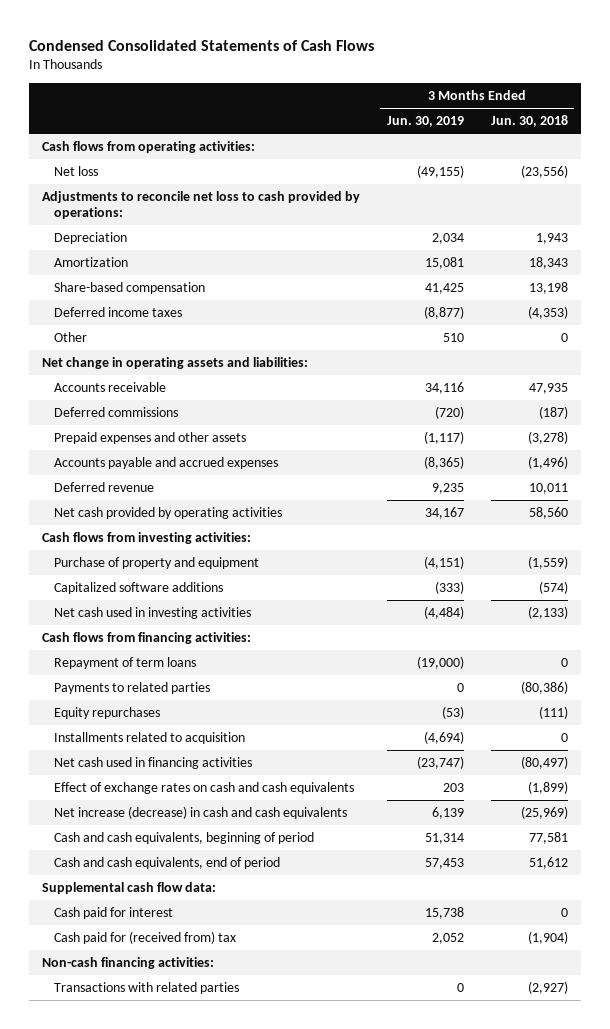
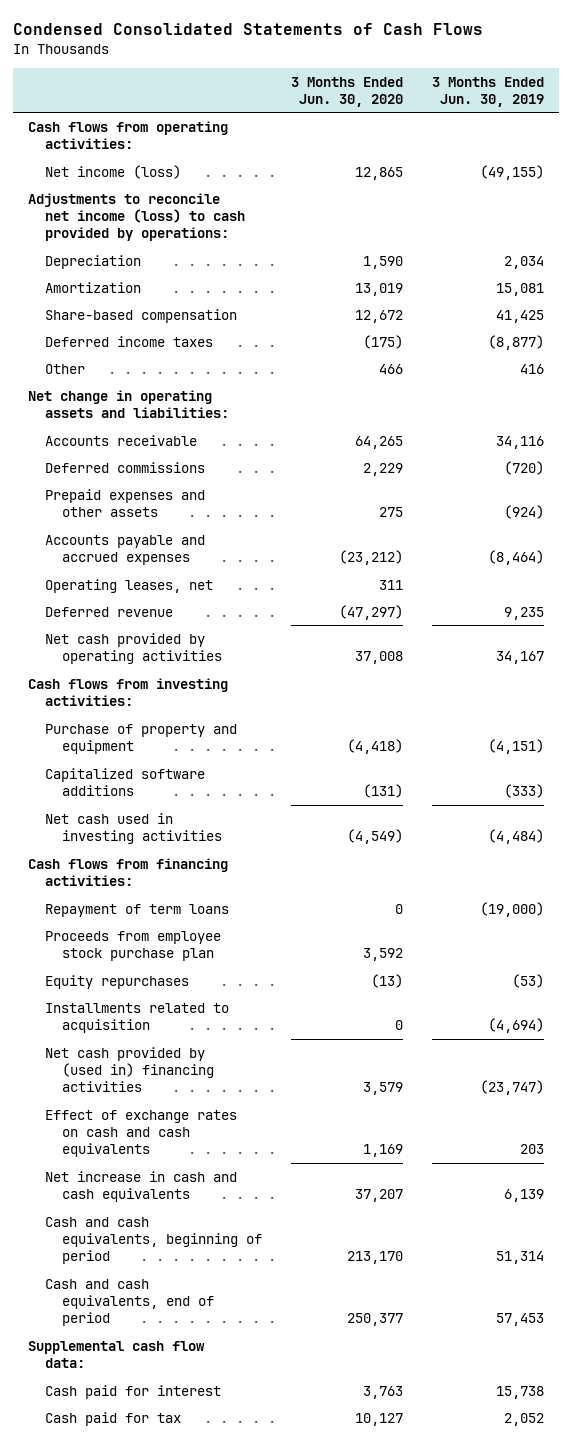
[490,115,568,128] Jun. 30, 2018 -> none
none -> [291,76,404,107] 3 Months Ended Jun. 30, 2020
[54,166,99,177] Net loss -> [44,164,181,179] Net income (loss)
[42,191,361,220] Adjustments to reconcile net loss to cash provided by operations: -> [28,192,245,241] Adjustments to reconcile net income (loss) to cash provided by operations:
[442,333,464,343] 510 -> [520,363,545,374] 416
[423,431,464,445] (1,117) -> [504,504,545,519] (924)
[423,456,464,470] (8,365) -> [488,549,545,565] (8,464)
none -> [44,578,213,593] Operating leases, net
[54,682,211,695] Payments to related parties -> none
none -> [44,930,221,961] Proceeds from employee stock purchase plan
[54,757,253,770] Net cash used in financing activities -> [44,1046,214,1092] Net cash provided by (used in) financing activities
[54,806,348,820] Net increase (decrease) in cash and cash equivalents -> [44,1170,237,1202] Net increase in cash and cash equivalents
[42,957,215,970] Non-cash financing activities: -> none
[54,982,240,995] Transactions with related parties -> none
[54,931,237,945] Cash paid for (received from) tax -> [44,1411,181,1426] Cash paid for tax

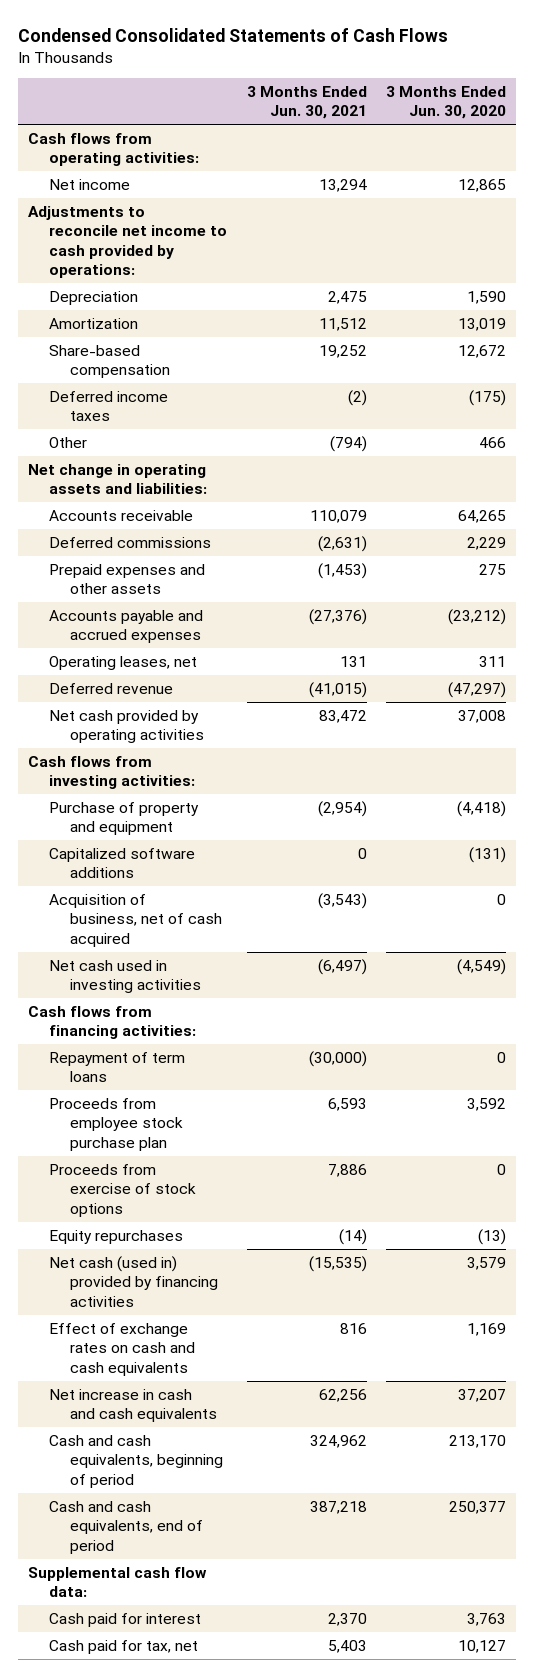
[432,76,545,107] 3 Months Ended Jun. 30, 2019 -> none
none -> [246,85,367,120] 3 Months Ended Jun. 30, 2021
[44,164,181,179] Net income (loss) -> [48,178,130,190] Net income
[28,192,245,241] Adjustments to reconcile net income (loss) to cash provided by operations: -> [28,205,227,279] Adjustments to reconcile net income to cash provided by operations:
none -> [48,893,222,947] Acquisition of business, net of cash acquired
none -> [48,1163,196,1217] Proceeds from exercise of stock options
[44,1002,229,1033] Installments related to acquisition -> none
[44,1046,214,1092] Net cash provided by (used in) financing activities -> [48,1255,218,1307] Net cash (used in) provided by financing activities
[44,1411,181,1426] Cash paid for tax -> [48,1639,198,1654] Cash paid for tax, net

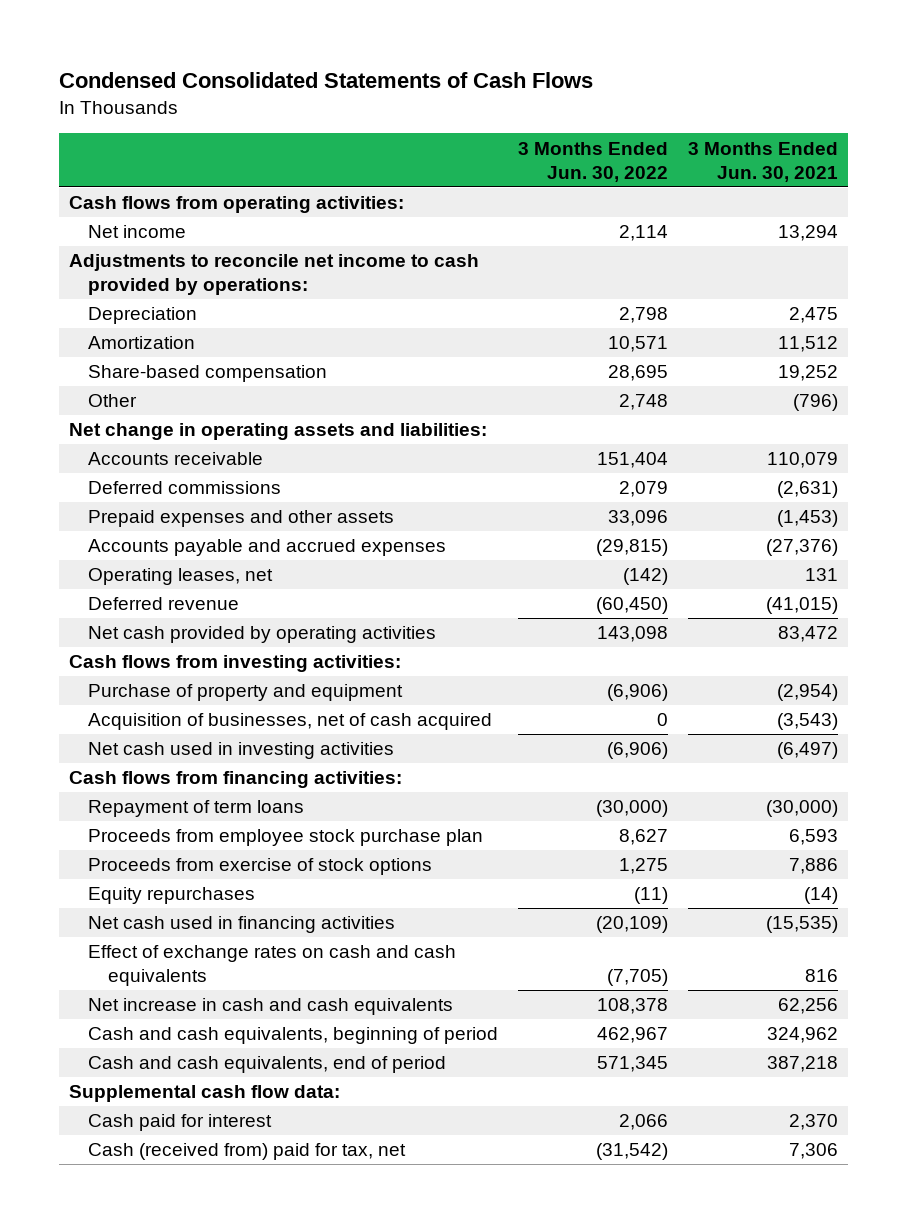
[386,85,507,120] 3 Months Ended Jun. 30, 2020 -> none
none -> [518,141,669,182] 3 Months Ended Jun. 30, 2022
[48,390,168,422] Deferred income taxes -> none
[329,435,367,452] (794) -> [793,394,839,412] (796)
[48,847,195,879] Capitalized software additions -> none
[48,893,222,947] Acquisition of business, net of cash acquired -> [88,713,493,731] Acquisition of businesses, net of cash acquired
[48,1255,218,1307] Net cash (used in) provided by financing activities -> [88,916,396,934] Net cash used in financing activities
[48,1639,198,1654] Cash paid for tax, net -> [88,1143,407,1161] Cash (received from) paid for tax, net
[327,1639,367,1653] 5,403 -> [789,1143,839,1160] 7,306

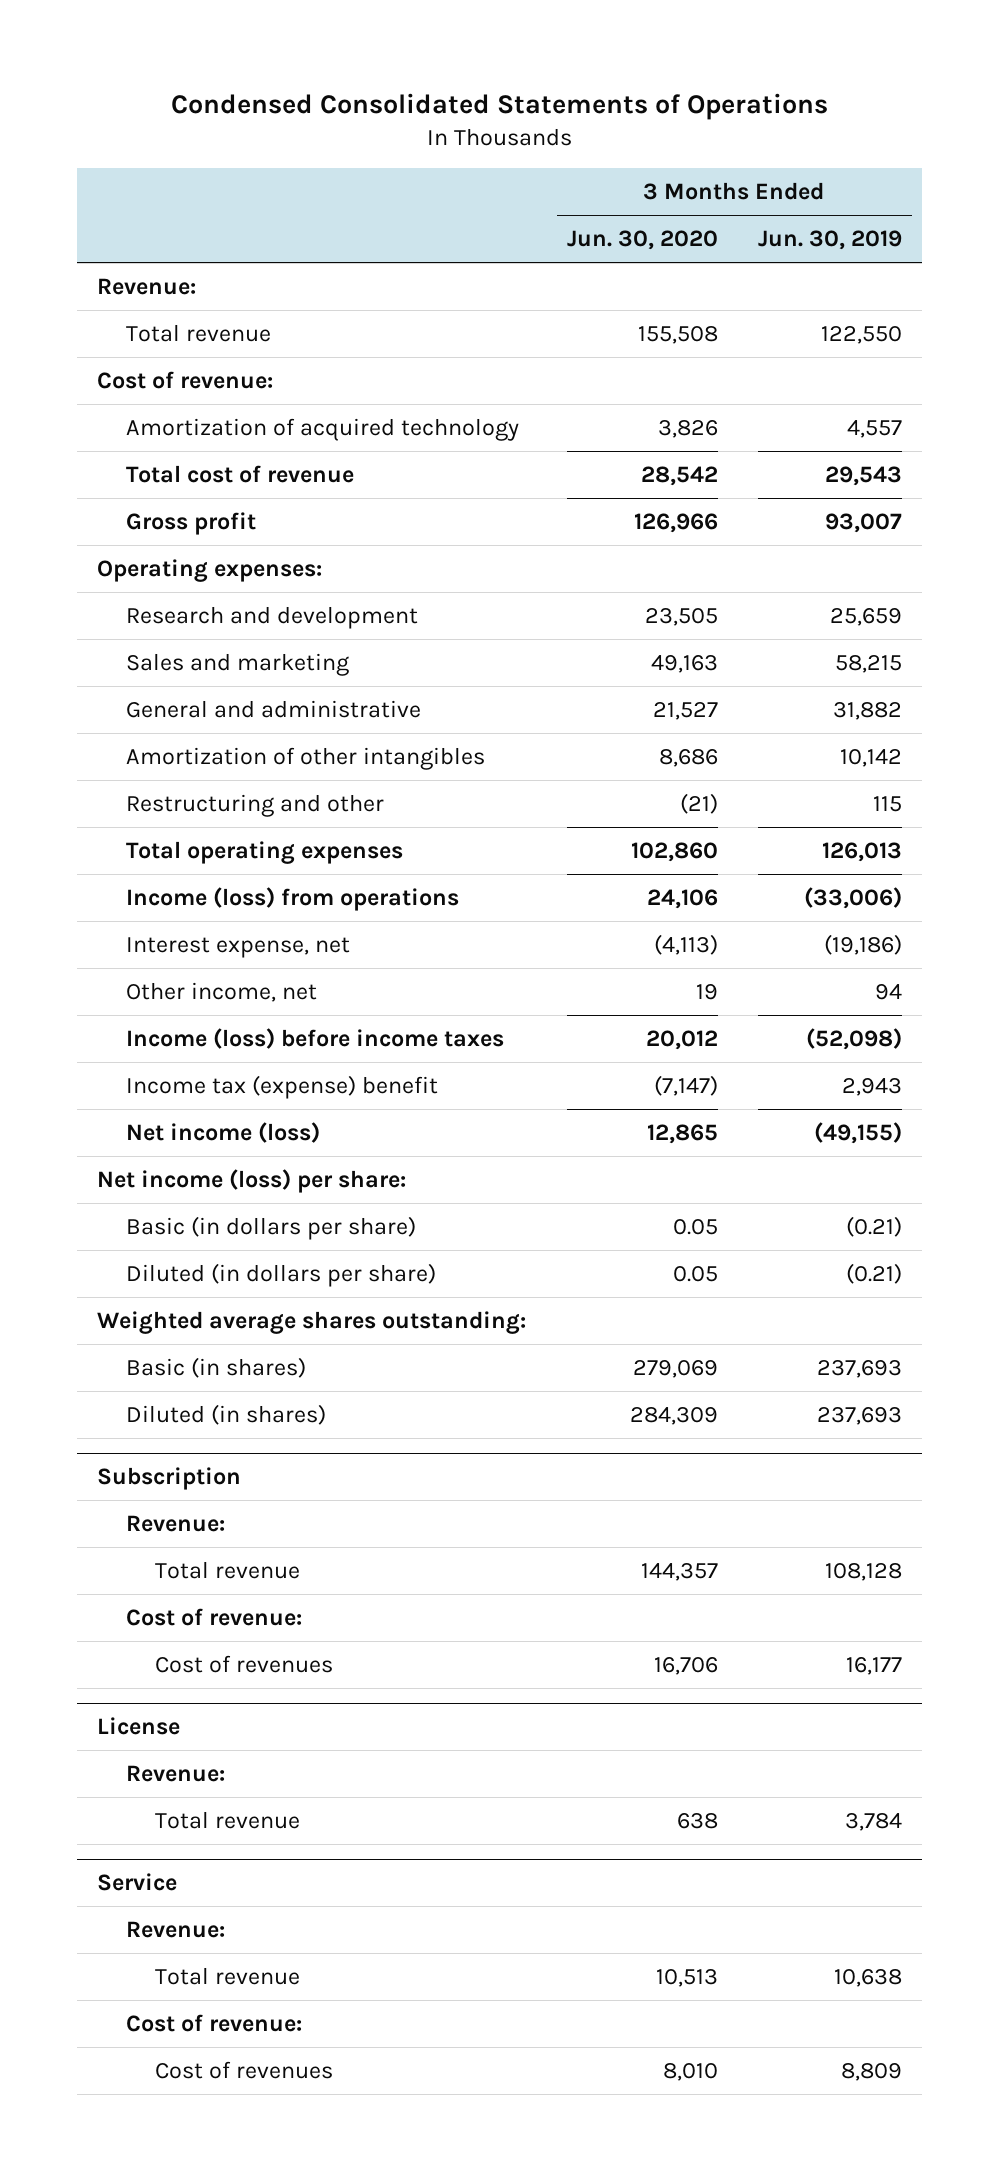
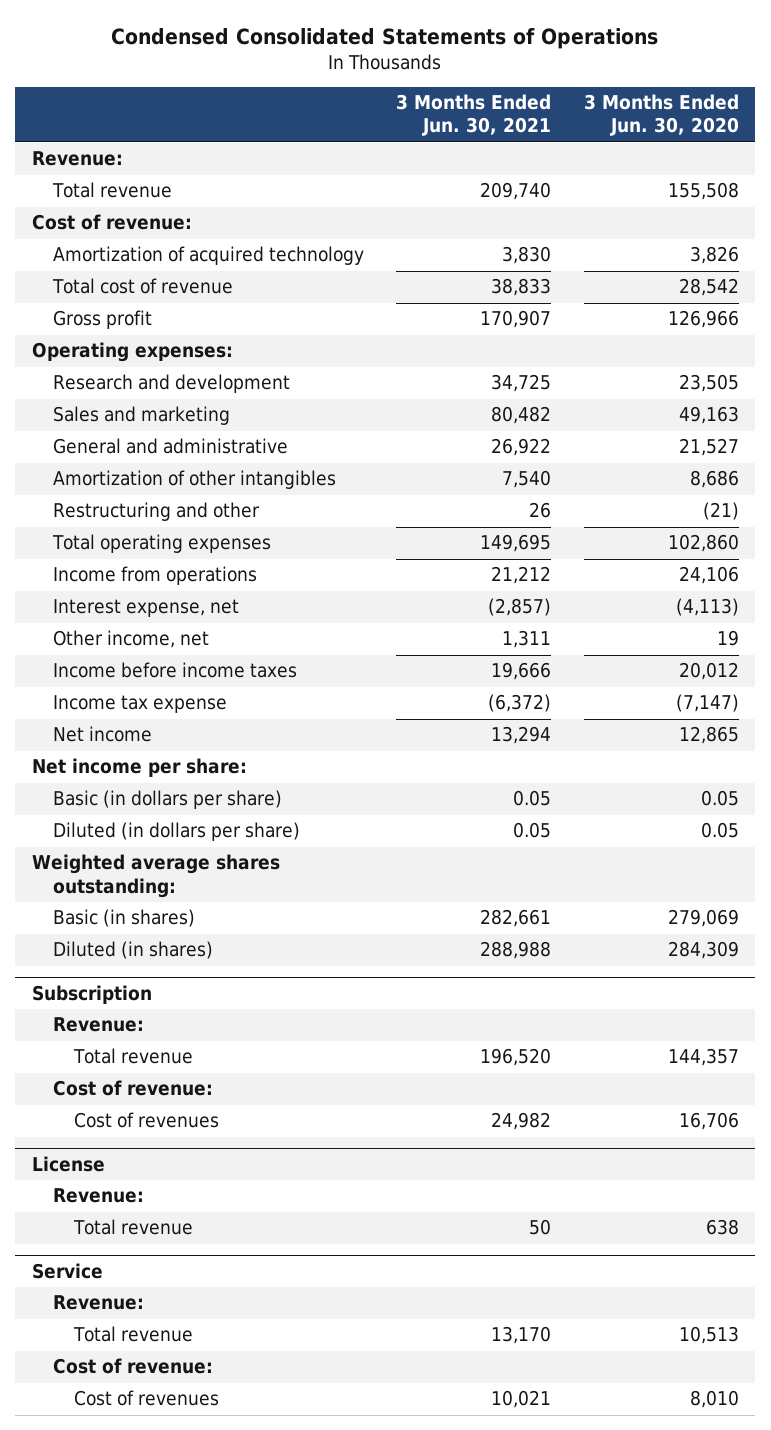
[758,229,903,250] Jun. 30, 2019 -> none
none -> [396,94,552,137] 3 Months Ended Jun. 30, 2021
[126,886,460,911] Income (loss) from operations -> [52,566,257,586] Income from operations
[126,1027,505,1049] Income (loss) before income taxes -> [52,662,297,679] Income before income taxes
[126,1074,439,1099] Income tax (expense) benefit -> [52,695,227,714] Income tax expense
[126,1121,321,1143] Net income (loss) -> [52,726,152,743] Net income
[97,1168,407,1193] Net income (loss) per share: -> [31,758,247,778] Net income per share:

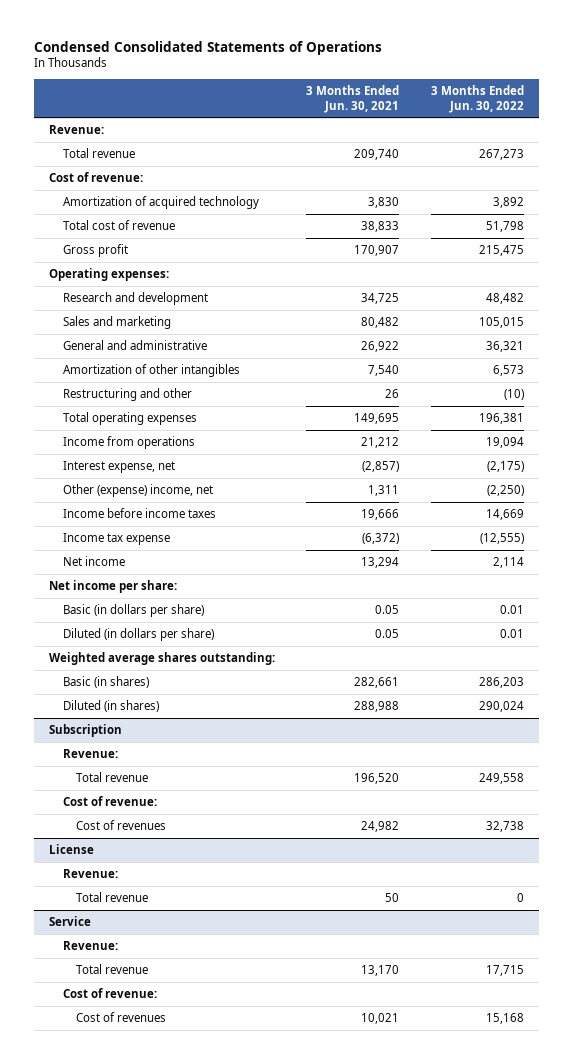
[583,94,739,137] 3 Months Ended Jun. 30, 2020 -> none
none -> [430,85,524,113] 3 Months Ended Jun. 30, 2022
[52,630,209,649] Other income, net -> [62,484,213,498] Other (expense) income, net

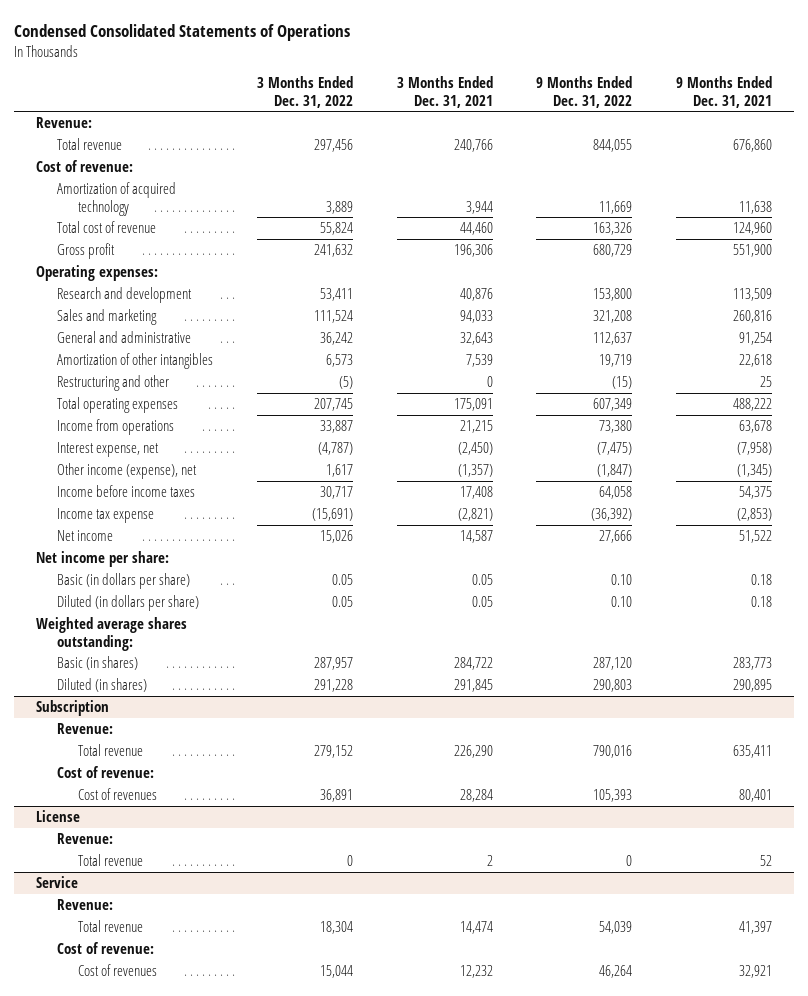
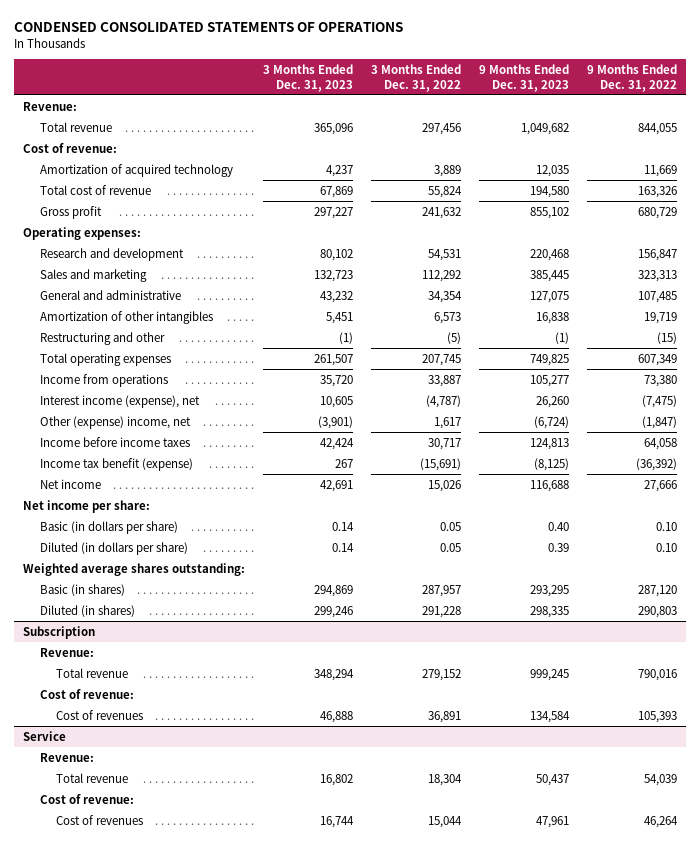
[13,23,350,41] Condensed Consolidated Statements of Operations -> [14,22,404,33] CONDENSED CONSOLIDATED STATEMENTS OF OPERATIONS
[396,76,493,108] 3 Months Ended Dec. 31, 2021 -> none
[676,76,773,108] 9 Months Ended Dec. 31, 2021 -> none
none -> [263,63,354,92] 3 Months Ended Dec. 31, 2023
none -> [478,63,569,92] 9 Months Ended Dec. 31, 2023
[319,288,353,302] 53,411 -> [427,248,461,261] 54,531
[593,288,633,302] 153,800 -> [637,248,677,261] 156,847
[313,310,353,324] 111,524 -> [421,269,461,282] 112,292
[593,310,633,324] 321,208 -> [637,269,677,282] 323,313
[319,332,353,346] 36,242 -> [427,290,462,303] 34,354
[593,332,633,346] 112,637 -> [637,290,677,303] 107,485
[56,442,159,458] Interest expense, net -> [39,394,200,408] Interest income (expense), net
[56,463,197,480] Other income (expense), net -> [39,415,191,429] Other (expense) income, net
[56,508,154,524] Income tax expense -> [39,457,193,471] Income tax benefit (expense)
[35,810,80,823] License -> none
[56,833,113,845] Revenue: -> none
[77,854,143,867] Total revenue -> none

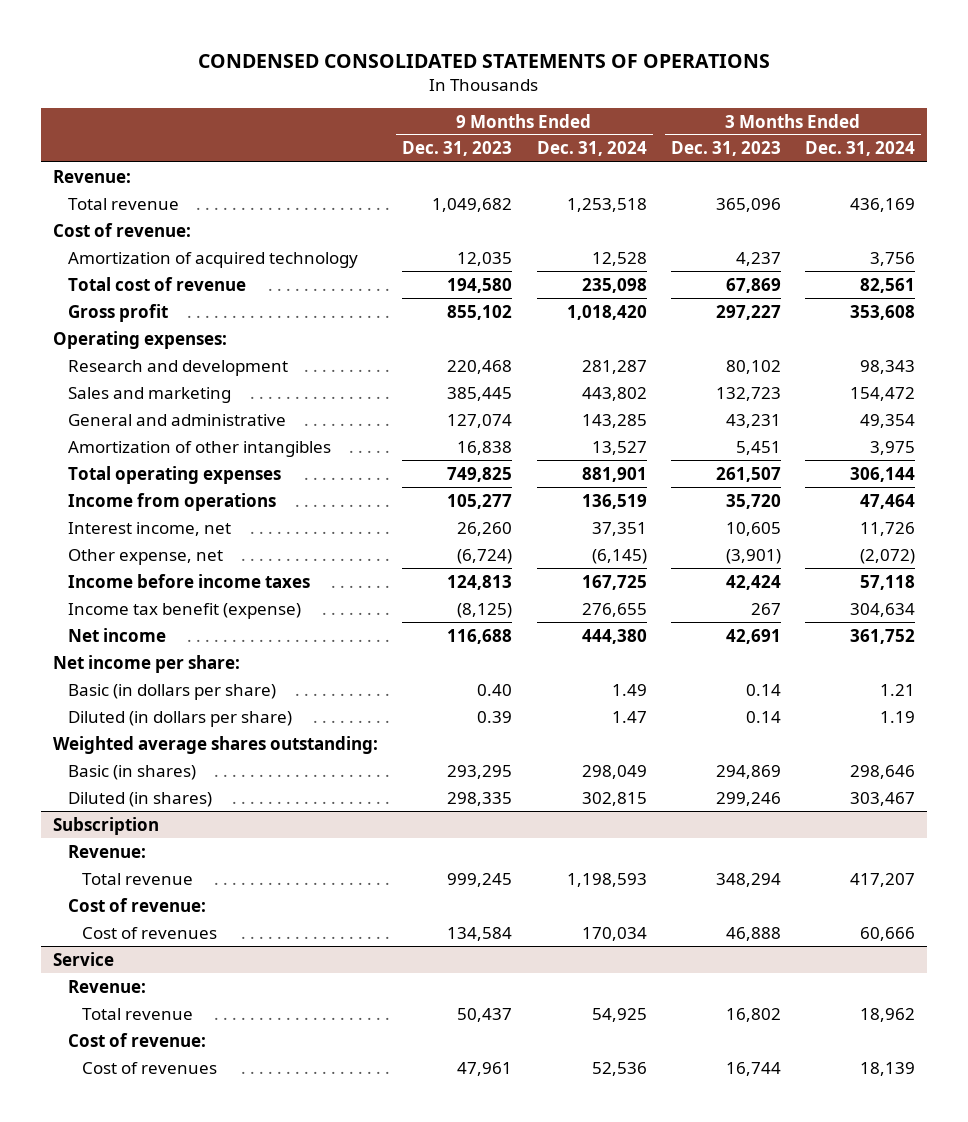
[370,63,461,92] 3 Months Ended Dec. 31, 2022 -> none
[586,63,677,92] 9 Months Ended Dec. 31, 2022 -> none
none -> [536,141,647,157] Dec. 31, 2024
none -> [804,141,915,157] Dec. 31, 2024
[320,290,354,303] 43,232 -> [725,413,781,428] 43,231
[529,290,569,303] 127,075 -> [447,413,513,428] 127,074
[39,331,165,345] Restructuring and other -> none
[39,394,200,408] Interest income (expense), net -> [67,521,231,536] Interest income, net
[39,415,191,429] Other (expense) income, net -> [67,548,223,565] Other expense, net

